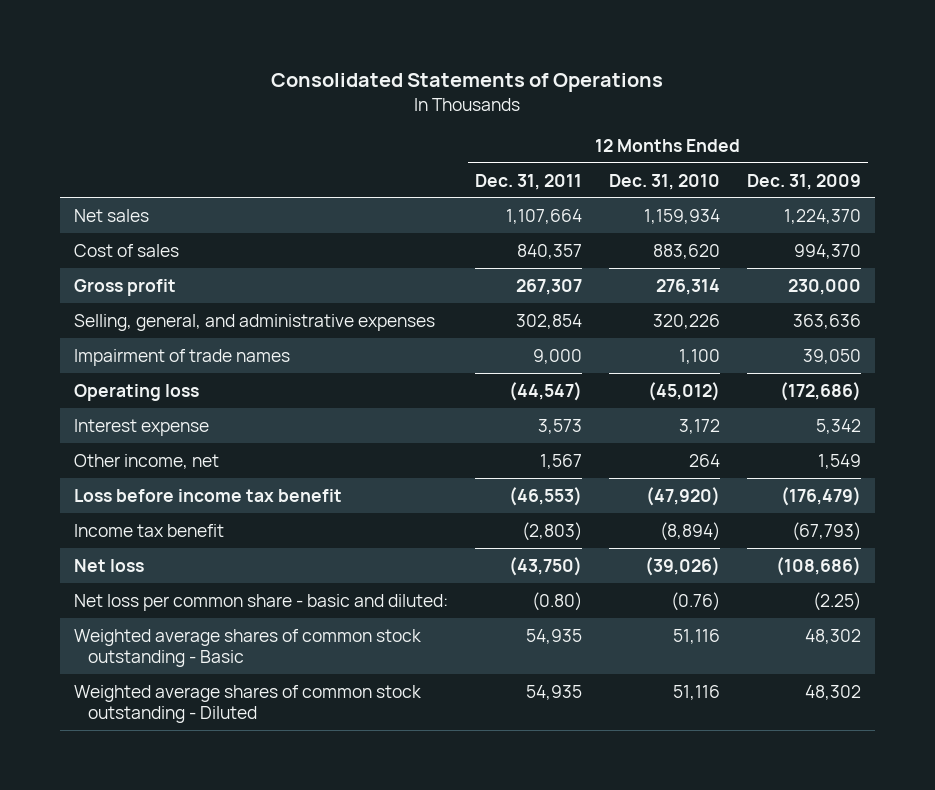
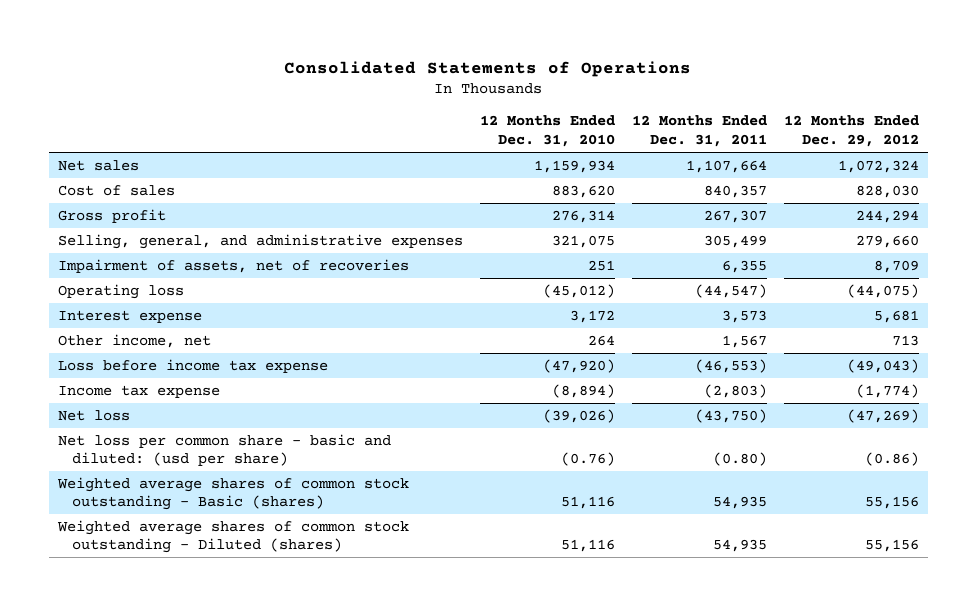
[747,173,862,190] Dec. 31, 2009 -> none
none -> [784,115,920,148] 12 Months Ended Dec. 29, 2012
[73,348,290,366] Impairment of trade names -> none
[515,313,582,329] 302,854 -> [703,234,767,248] 305,499
[652,313,720,329] 320,226 -> [551,234,615,248] 321,075
none -> [57,258,409,273] Impairment of assets, net of recoveries
[73,488,342,502] Loss before income tax benefit -> [57,358,328,373] Loss before income tax expense
[73,523,224,537] Income tax benefit -> [57,384,220,398] Income tax expense
[73,593,448,611] Net loss per common share - basic and diluted: -> [57,433,391,467] Net loss per common share - basic and diluted: (usd per share)
[73,628,422,668] Weighted average shares of common stock outstanding - Basic -> [56,476,409,511] Weighted average shares of common stock outstanding - Basic (shares)
[73,684,422,724] Weighted average shares of common stock outstanding - Diluted -> [56,519,409,554] Weighted average shares of common stock outstanding - Diluted (shares)

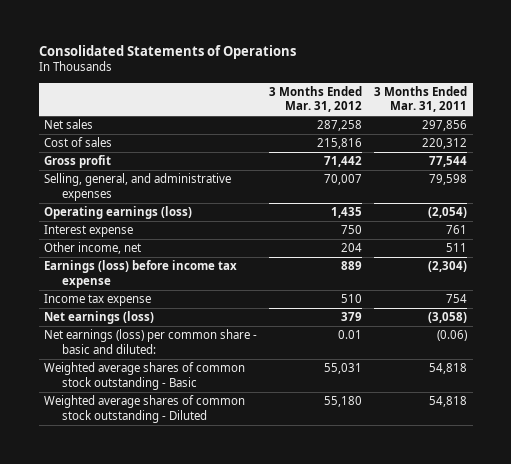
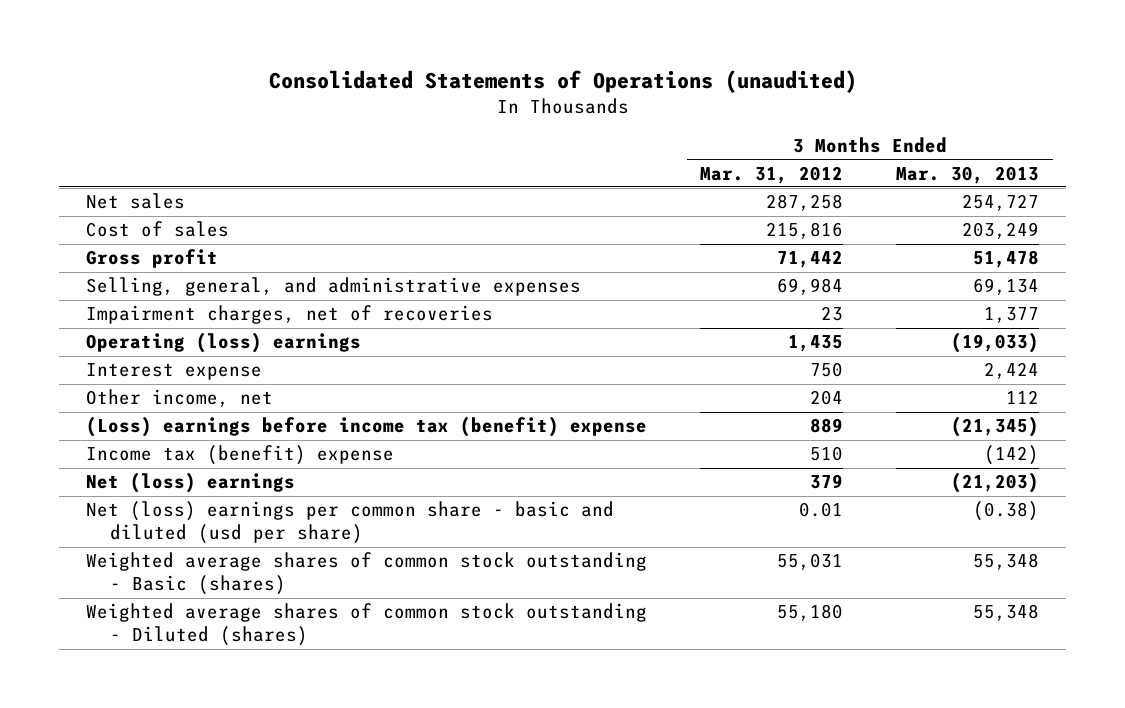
[38,45,296,60] Consolidated Statements of Operations -> [268,70,857,94] Consolidated Statements of Operations (unaudited)
[373,85,467,113] 3 Months Ended Mar. 31, 2011 -> none
none -> [896,165,1040,184] Mar. 30, 2013
[324,174,363,186] 70,007 -> [777,278,844,296] 69,984
none -> [85,305,493,325] Impairment charges, net of recoveries
[44,206,193,220] Operating earnings (loss) -> [85,332,361,354] Operating (loss) earnings
[44,260,238,288] Earnings (loss) before income tax expense -> [85,416,647,438] (Loss) earnings before income tax (benefit) expense
[44,294,152,307] Income tax expense -> [85,445,394,466] Income tax (benefit) expense
[44,311,155,325] Net earnings (loss) -> [85,472,295,494] Net (loss) earnings
[44,329,258,354] Net earnings (loss) per common share - basic and diluted: -> [85,501,614,545] Net (loss) earnings per common share - basic and diluted (usd per share)
[44,362,246,390] Weighted average shares of common stock outstanding - Basic -> [85,552,647,596] Weighted average shares of common stock outstanding - Basic (shares)
[44,395,246,423] Weighted average shares of common stock outstanding - Diluted -> [85,603,647,647] Weighted average shares of common stock outstanding - Diluted (shares)

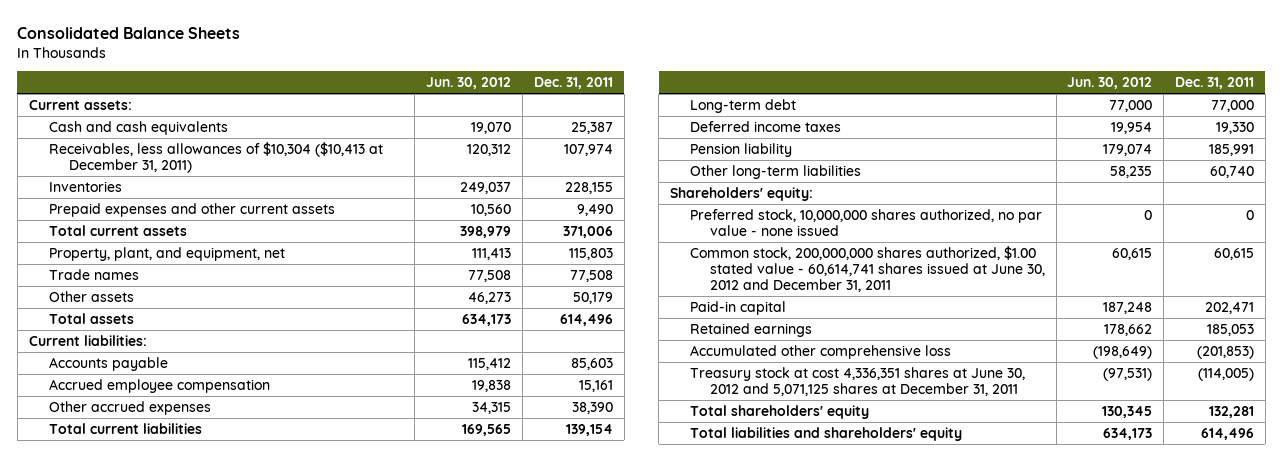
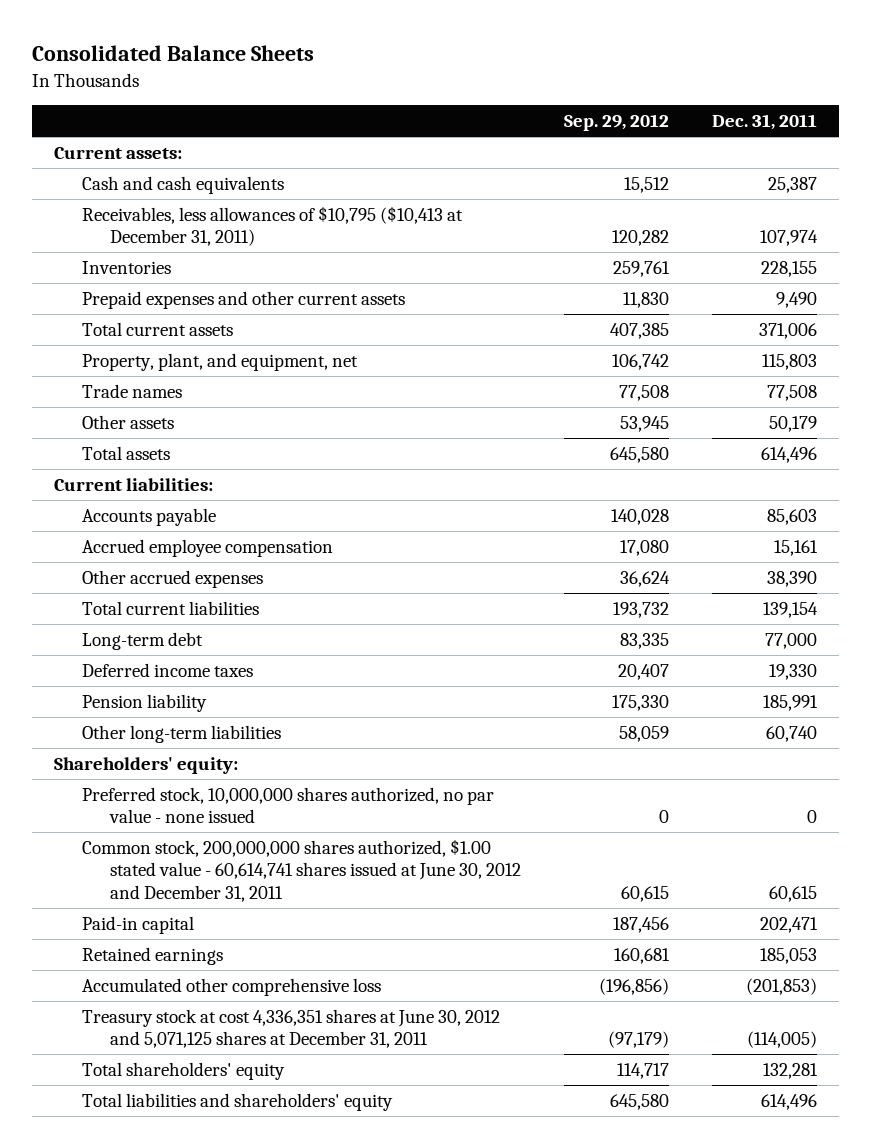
[426,77,512,90] Jun. 30, 2012 -> none
none -> [564,114,670,132] Sep. 29, 2012
[48,141,383,173] Receivables, less allowances of $10,304 ($10,413 at December 31, 2011) -> [81,205,463,247] Receivables, less allowances of $10,795 ($10,413 at December 31, 2011)

